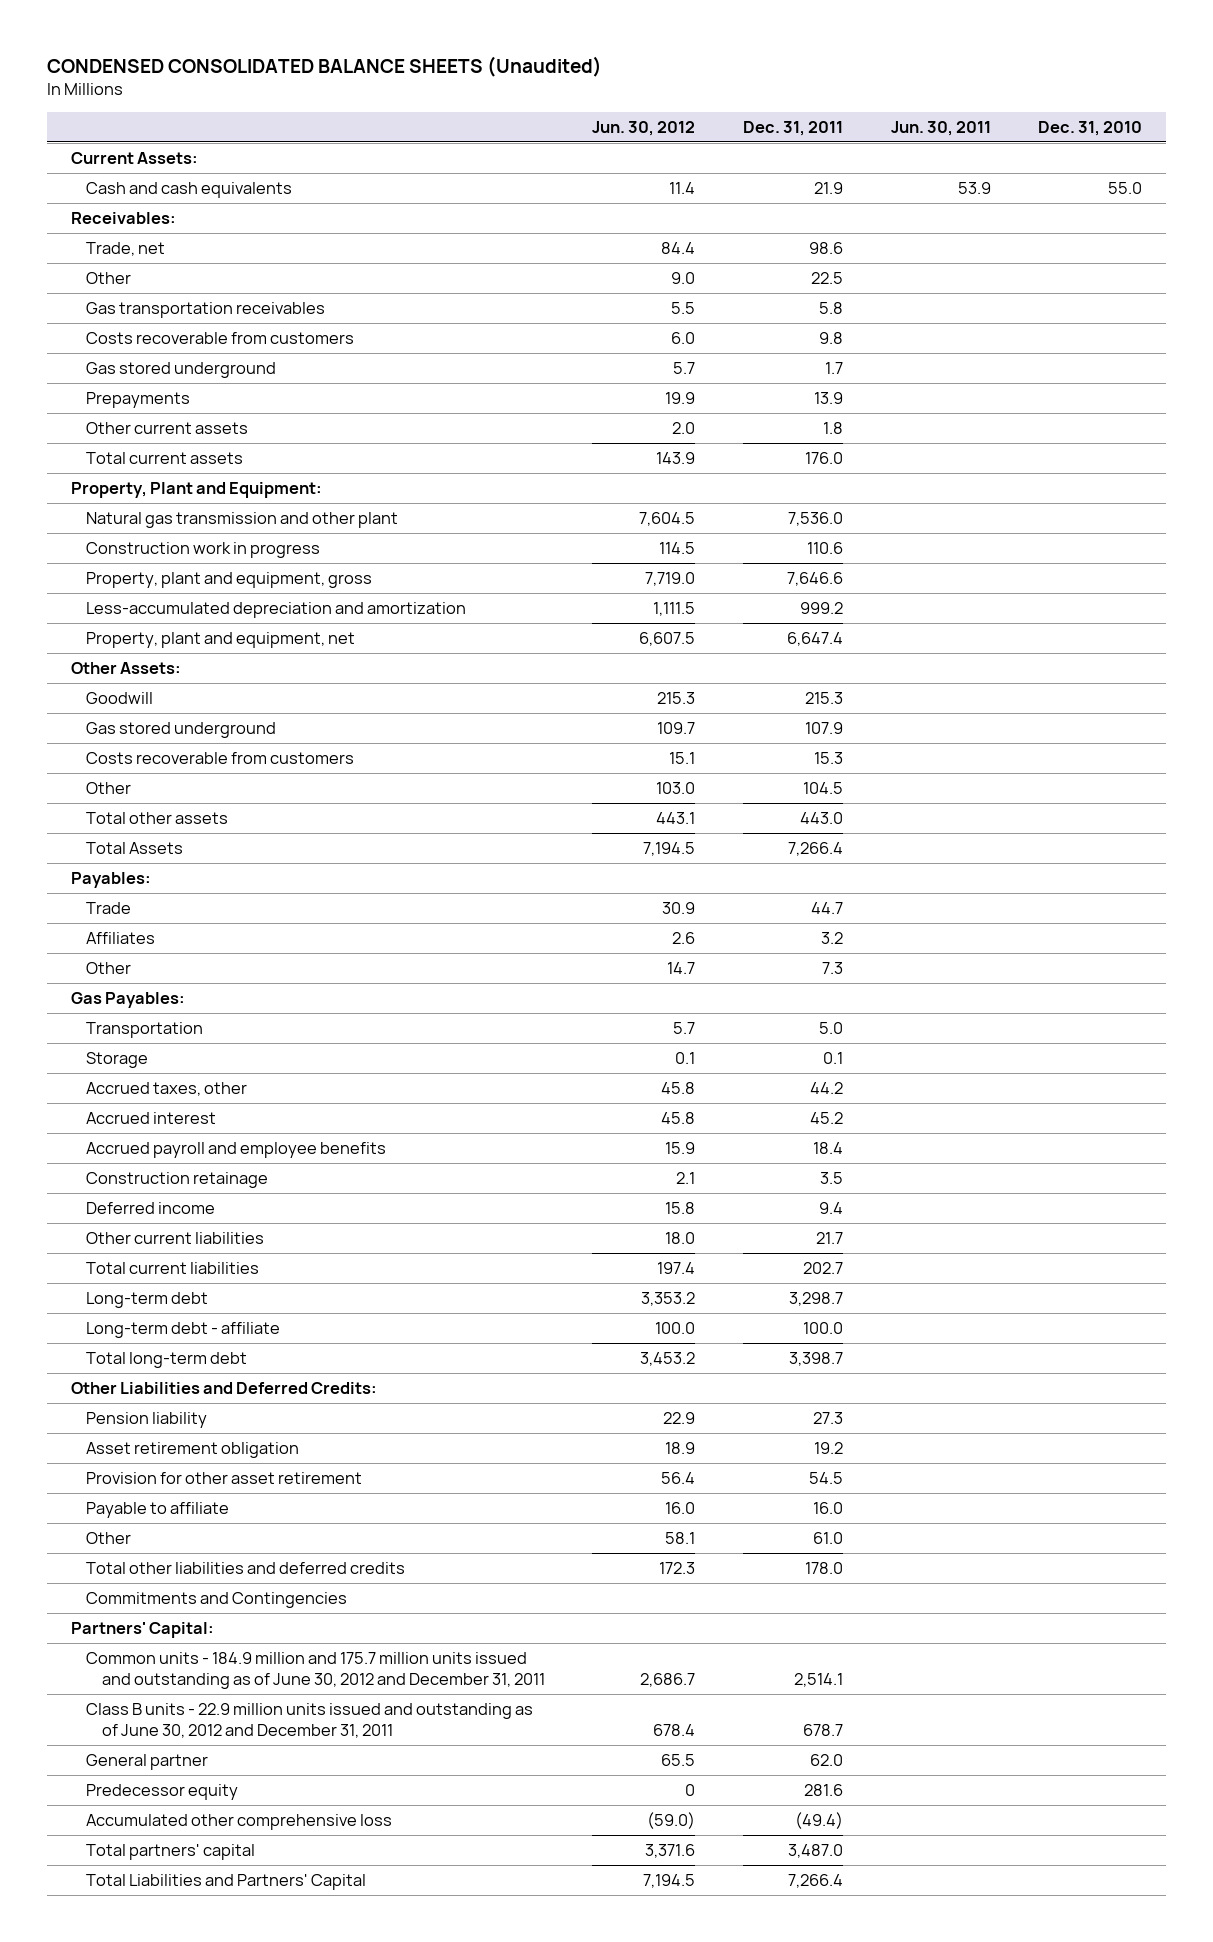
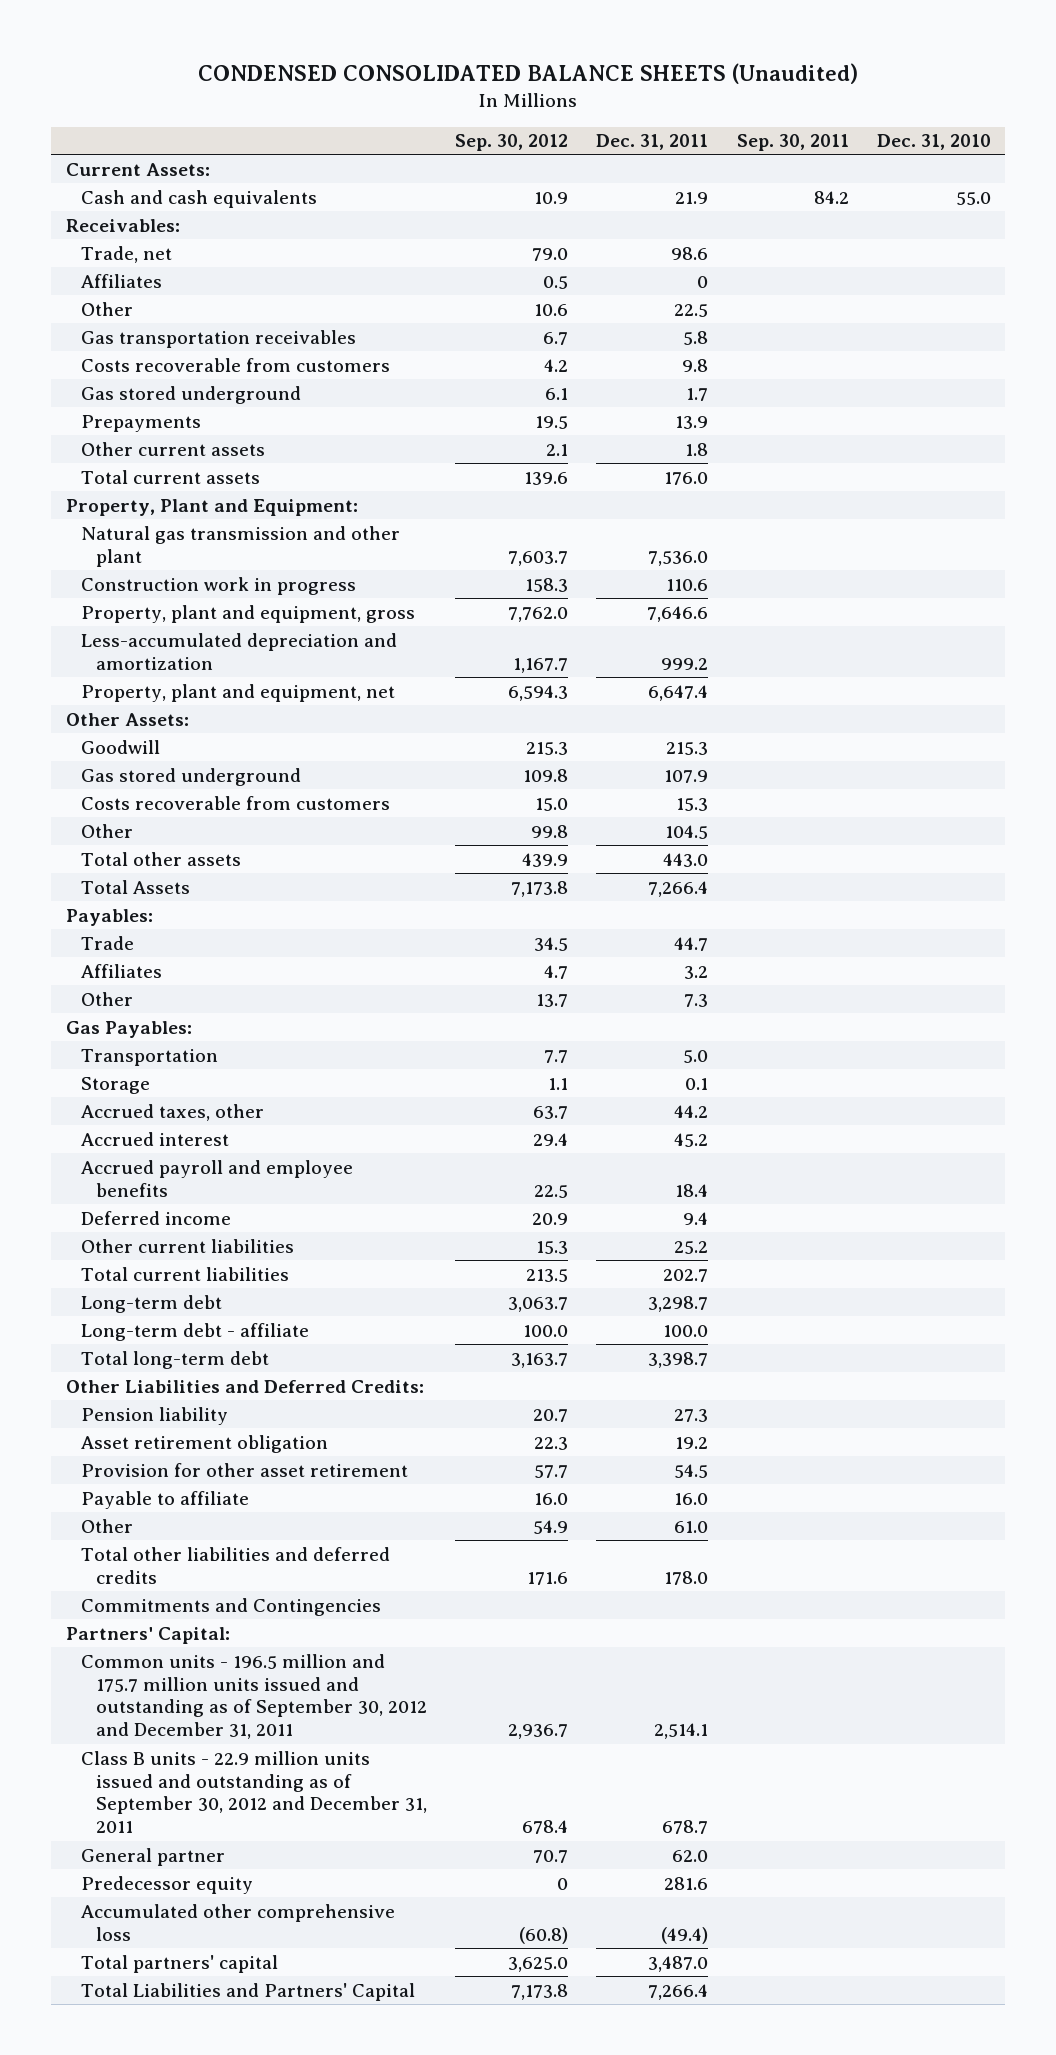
[592,121,696,137] Jun. 30, 2012 -> none
[890,121,991,137] Jun. 30, 2011 -> none
none -> [455,134,569,152] Sep. 30, 2012
none -> [736,134,849,152] Sep. 30, 2011
none -> [80,273,162,288] Affiliates
[86,1171,269,1188] Construction retainage -> none
[815,1231,843,1244] 21.7 -> [674,1240,709,1254] 25.2
[86,1651,545,1689] Common units - 184.9 million and 175.7 million units issued and outstanding as of June 30, 2012 and December 31, 2011 -> [80,1653,427,1740] Common units - 196.5 million and 175.7 million units issued and outstanding as of September 30, 2012 and December 31, 2011
[86,1702,534,1738] Class B units - 22.9 million units issued and outstanding as of June 30, 2012 and December 31, 2011 -> [80,1750,427,1834] Class B units - 22.9 million units issued and outstanding as of September 30, 2012 and December 31, 2011

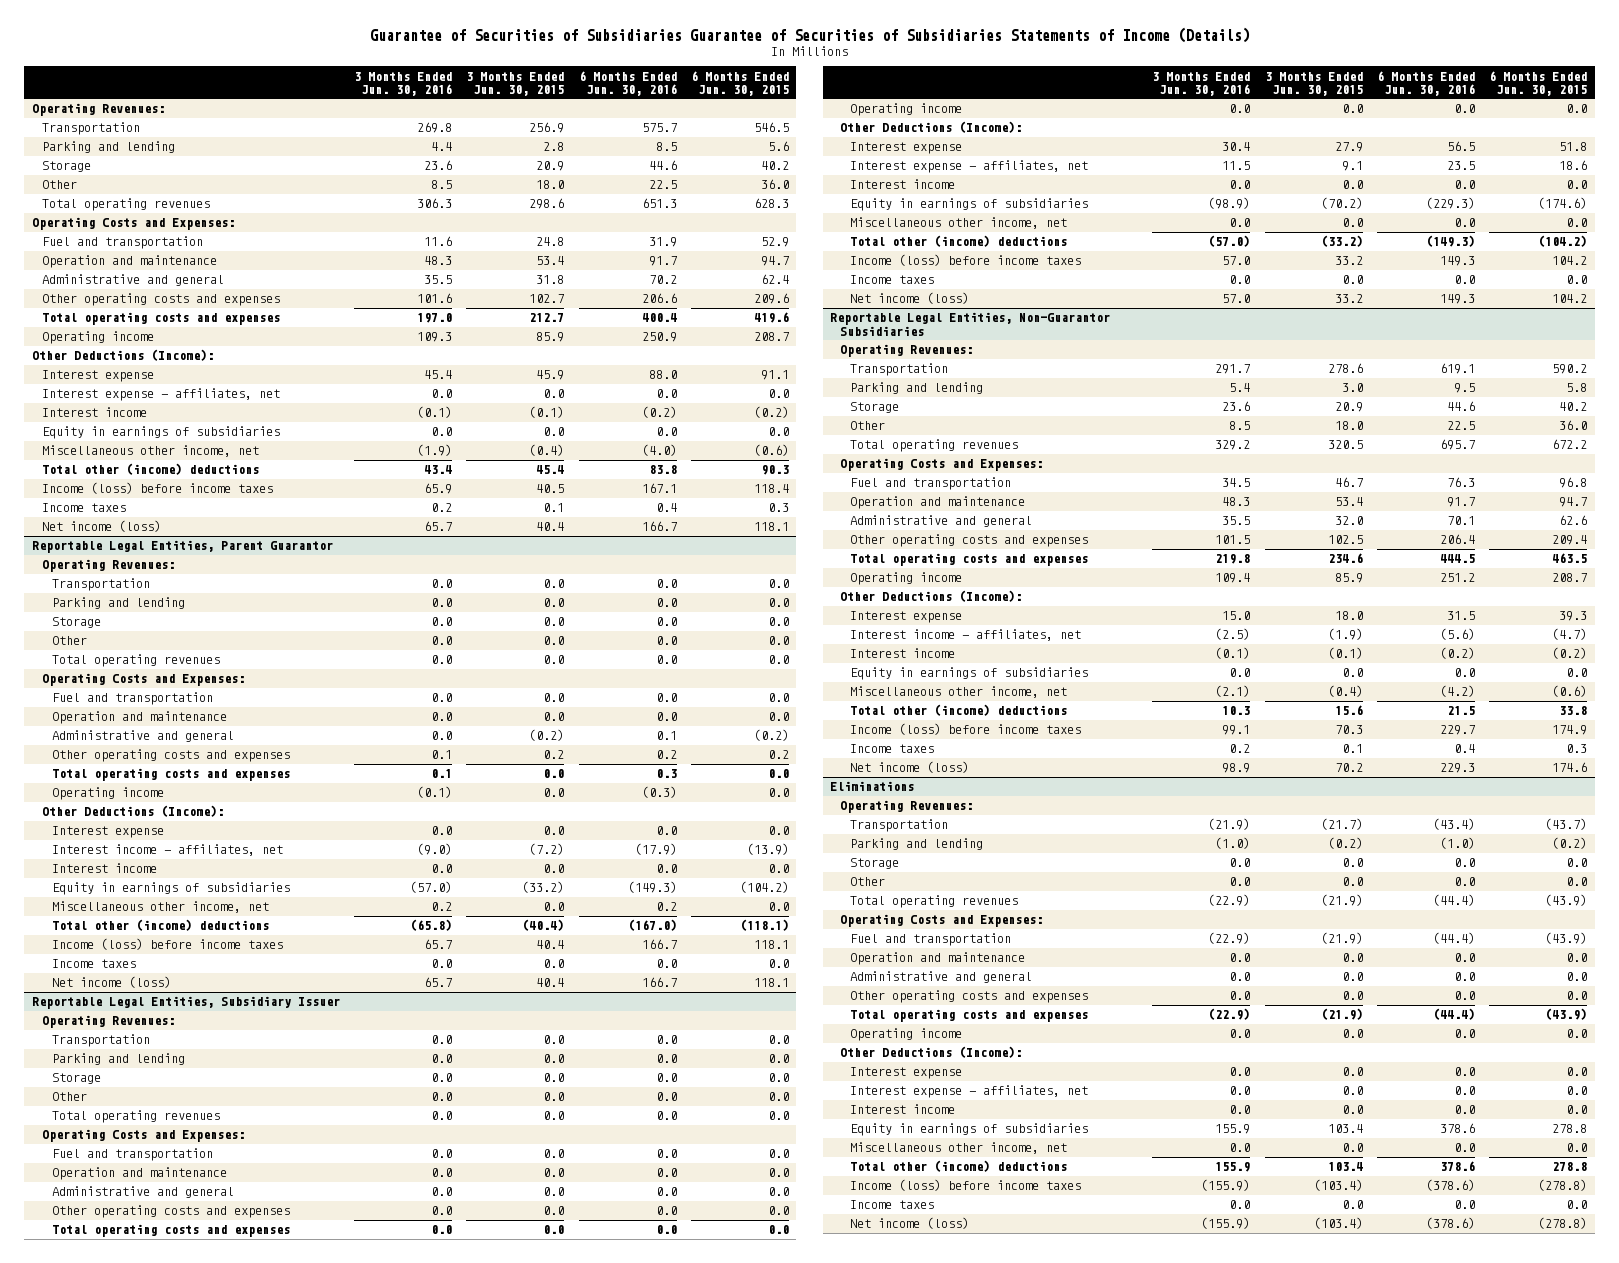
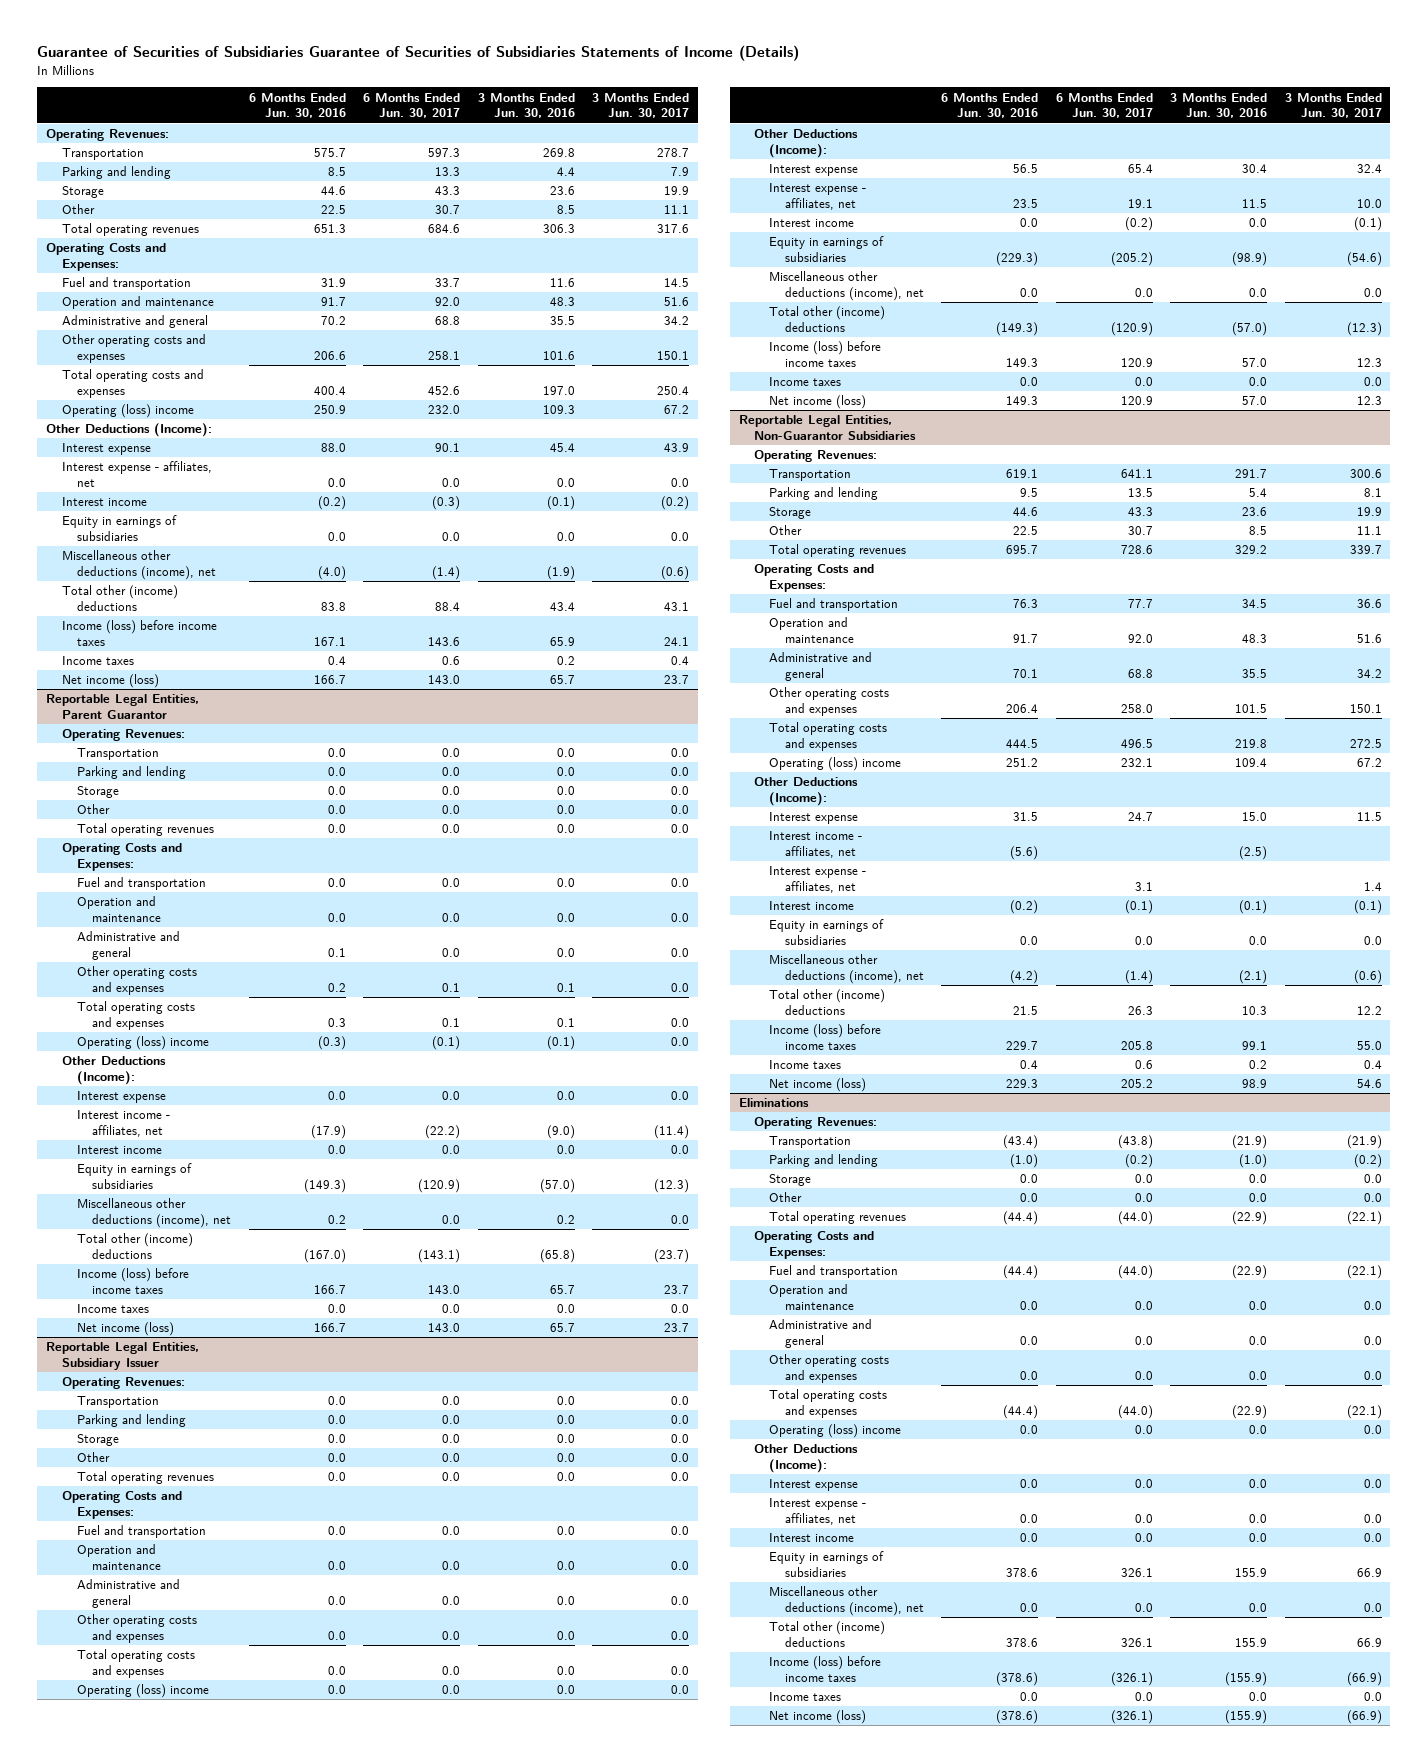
[466,71,565,96] 3 Months Ended Jun. 30, 2015 -> none
[690,70,789,96] 6 Months Ended Jun. 30, 2015 -> none
none -> [363,92,461,119] 6 Months Ended Jun. 30, 2017
none -> [592,92,690,119] 3 Months Ended Jun. 30, 2017
[41,331,154,345] Operating income -> [61,404,194,419] Operating (loss) income
[41,445,259,458] Miscellaneous other income, net -> [61,550,216,581] Miscellaneous other deductions (income), net
[52,787,165,801] Operating income -> [76,1036,209,1051] Operating (loss) income
[52,901,270,914] Miscellaneous other income, net -> [76,1198,232,1229] Miscellaneous other deductions (income), net
[850,103,963,117] Operating income -> [76,1684,209,1699] Operating (loss) income
[850,217,1068,230] Miscellaneous other income, net -> [769,271,924,302] Miscellaneous other deductions (income), net
[850,572,963,586] Operating income -> [769,757,902,772] Operating (loss) income
none -> [769,866,867,894] Interest expense - affiliates, net
[850,686,1068,699] Miscellaneous other income, net -> [769,954,924,985] Miscellaneous other deductions (income), net
[850,1028,963,1042] Operating income -> [769,1424,902,1439] Operating (loss) income
[850,1142,1068,1155] Miscellaneous other income, net -> [769,1586,924,1617] Miscellaneous other deductions (income), net

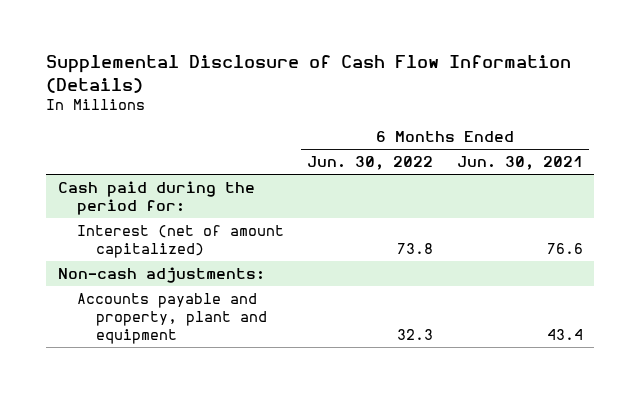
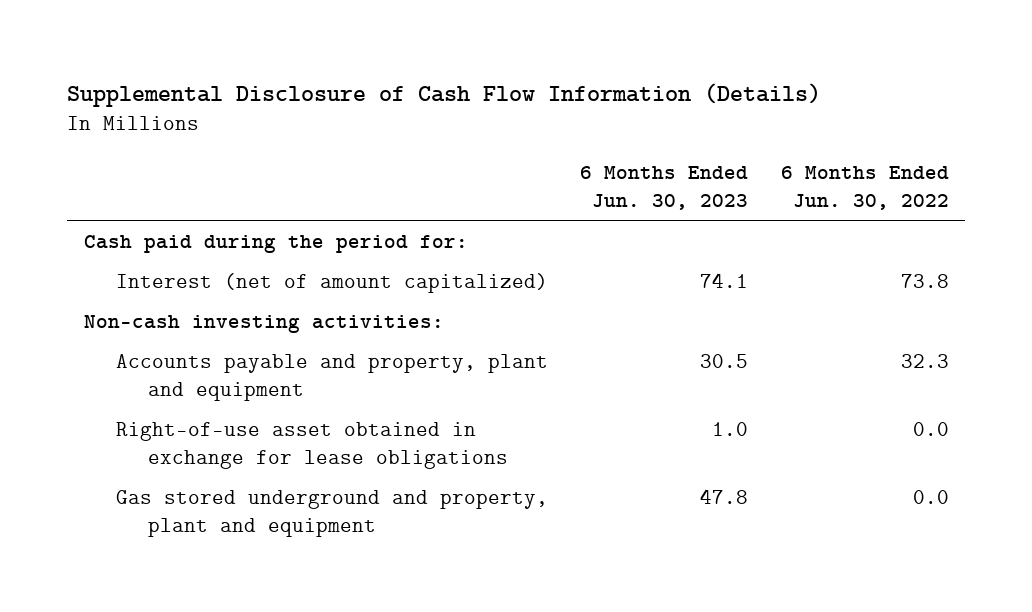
[456,156,583,171] Jun. 30, 2021 -> none
none -> [580,165,749,210] 6 Months Ended Jun. 30, 2023
[57,266,265,283] Non-cash adjustments: -> [83,314,444,333] Non-cash investing activities:
none -> [115,421,509,469] Right-of-use asset obtained in exchange for lease obligations
none -> [115,489,548,537] Gas stored underground and property, plant and equipment

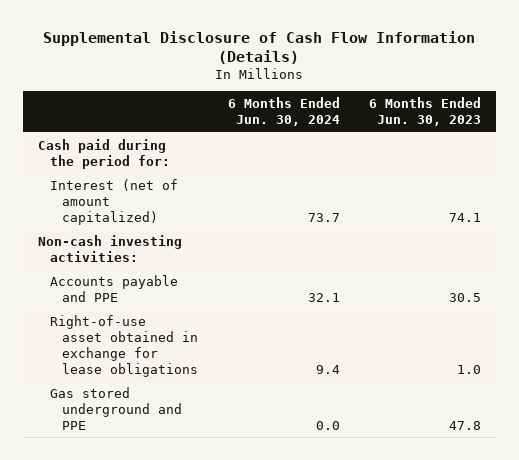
[780,165,949,210] 6 Months Ended Jun. 30, 2022 -> none
none -> [227,96,340,126] 6 Months Ended Jun. 30, 2024
[115,353,548,401] Accounts payable and property, plant and equipment -> [50,274,179,302] Accounts payable and PPE
[115,489,548,537] Gas stored underground and property, plant and equipment -> [50,386,183,430] Gas stored underground and PPE

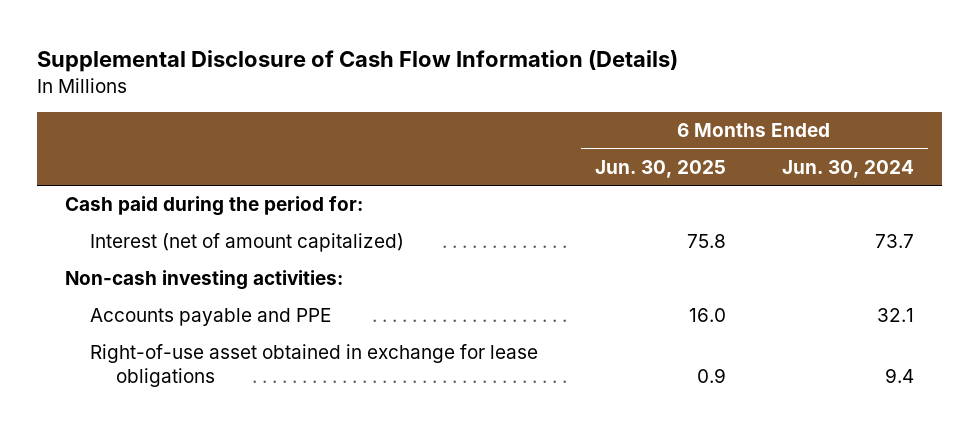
[368,96,481,126] 6 Months Ended Jun. 30, 2023 -> none
none -> [594,159,726,178] Jun. 30, 2025
[50,386,183,430] Gas stored underground and PPE -> none

